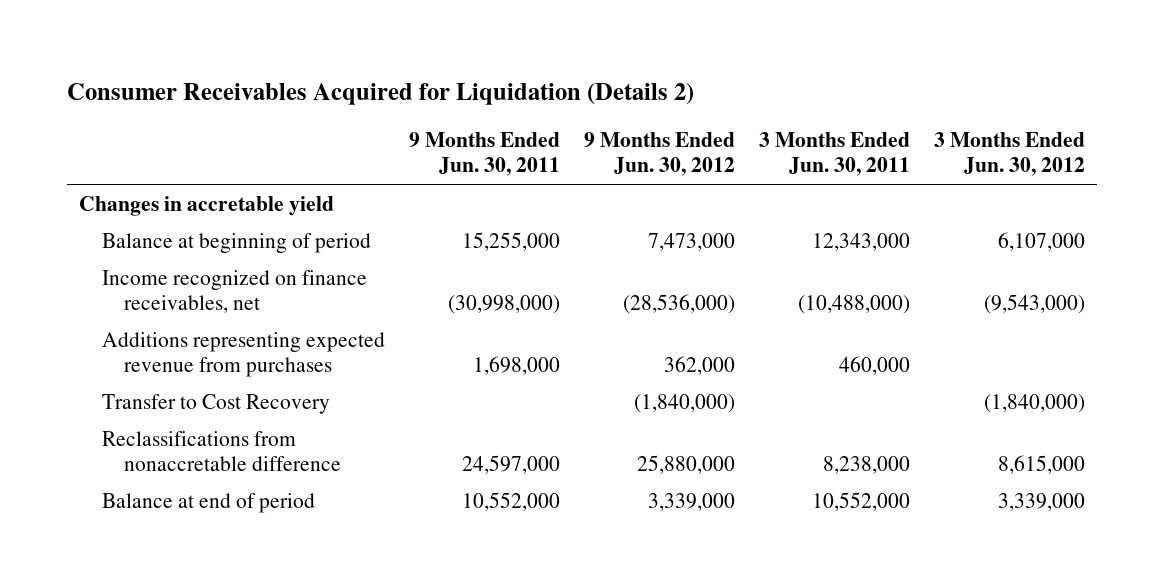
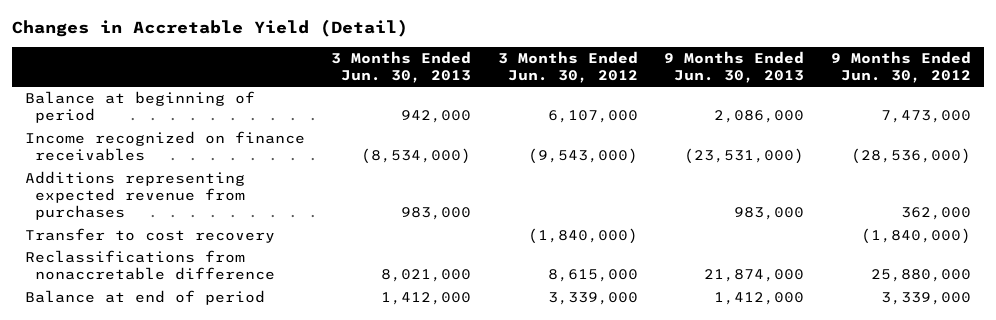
[67,83,695,106] Consumer Receivables Acquired for Liquidation (Details 2) -> [11,18,408,37] Changes in Accretable Yield (Detail)
[408,132,560,177] 9 Months Ended Jun. 30, 2011 -> none
[758,132,910,177] 3 Months Ended Jun. 30, 2011 -> none
none -> [331,50,472,83] 3 Months Ended Jun. 30, 2013
none -> [664,50,805,83] 9 Months Ended Jun. 30, 2013
[79,195,335,216] Changes in accretable yield -> none
[101,269,367,313] Income recognized on finance receivables, net -> [24,131,305,162] Income recognized on finance receivables
[101,393,330,414] Transfer to Cost Recovery -> [24,228,275,244] Transfer to cost recovery

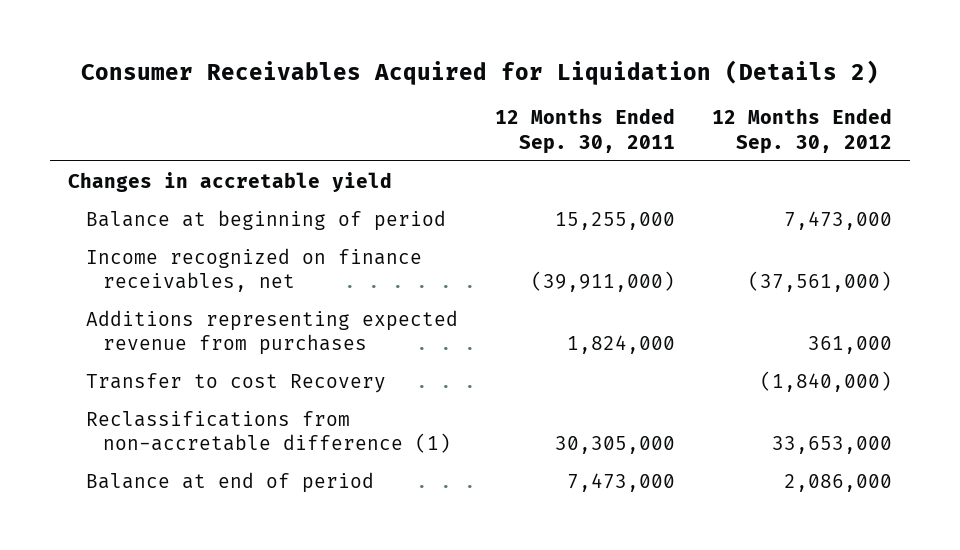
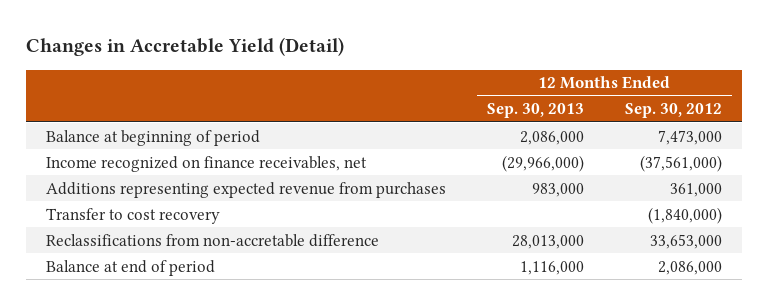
[80,59,879,85] Consumer Receivables Acquired for Liquidation (Details 2) -> [25,37,344,57] Changes in Accretable Yield (Detail)
[494,108,675,154] 12 Months Ended Sep. 30, 2011 -> none
none -> [486,103,584,119] Sep. 30, 2013
[68,171,393,192] Changes in accretable yield -> none
[85,372,386,393] Transfer to cost Recovery -> [46,207,221,224] Transfer to cost recovery
[85,410,452,453] Reclassifications from non-accretable difference (1) -> [46,233,380,247] Reclassifications from non-accretable difference

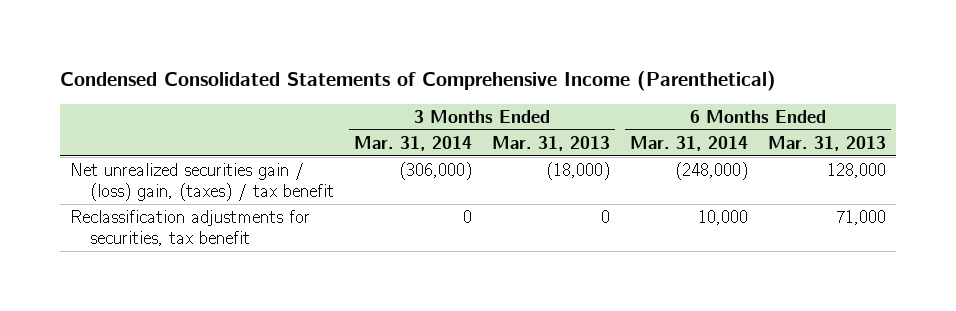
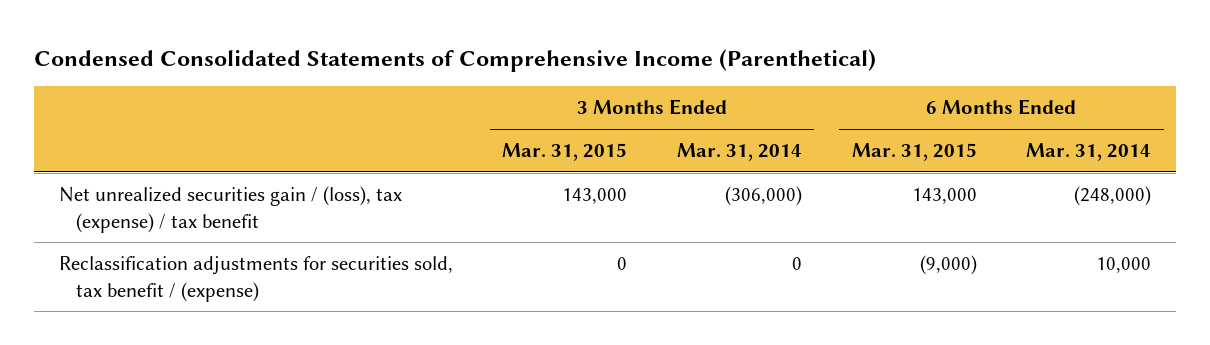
[491,135,610,151] Mar. 31, 2013 -> none
[767,135,886,151] Mar. 31, 2013 -> none
none -> [502,143,628,162] Mar. 31, 2015
none -> [851,143,977,162] Mar. 31, 2015
[69,163,334,202] Net unrealized securities gain / (loss) gain, (taxes) / tax benefit -> [58,186,402,233] Net unrealized securities gain / (loss), tax (expense) / tax benefit
[69,210,310,247] Reclassification adjustments for securities, tax benefit -> [58,256,453,302] Reclassification adjustments for securities sold, tax benefit / (expense)

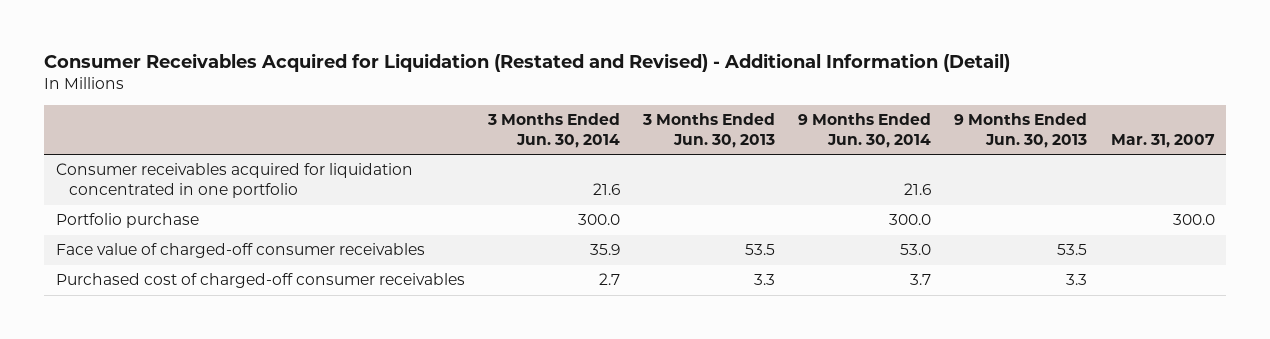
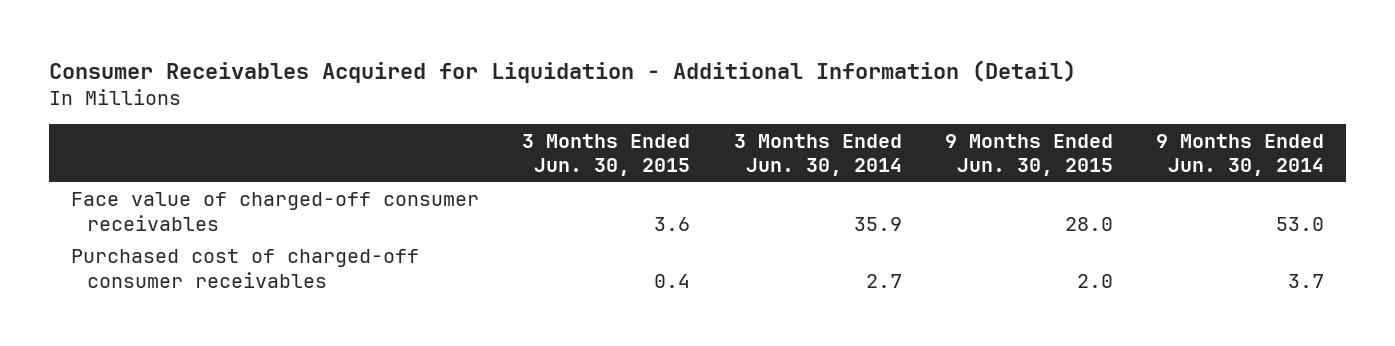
[44,53,1011,73] Consumer Receivables Acquired for Liquidation (Restated and Revised) - Additional Information (Detail) -> [49,60,1077,84] Consumer Receivables Acquired for Liquidation - Additional Information (Detail)
[642,113,776,148] 3 Months Ended Jun. 30, 2013 -> none
[954,113,1088,148] 9 Months Ended Jun. 30, 2013 -> none
[1110,133,1215,148] Mar. 31, 2007 -> none
none -> [522,133,691,177] 3 Months Ended Jun. 30, 2015
none -> [944,133,1113,177] 9 Months Ended Jun. 30, 2015
[55,163,413,198] Consumer receivables acquired for liquidation concentrated in one portfolio -> none
[55,213,199,229] Portfolio purchase -> none

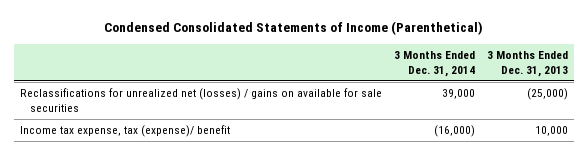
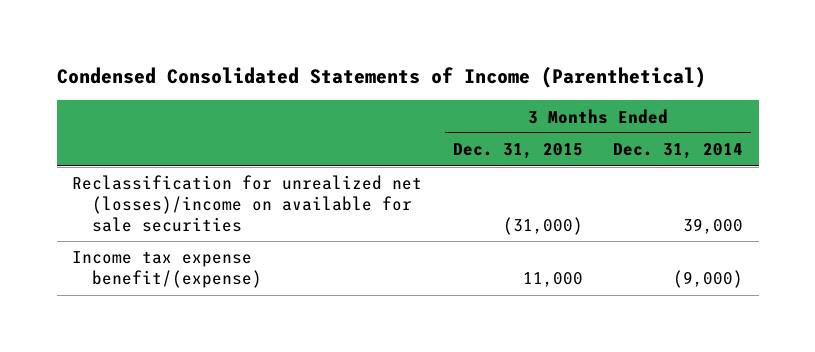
[486,51,568,77] 3 Months Ended Dec. 31, 2013 -> none
none -> [452,143,583,160] Dec. 31, 2015
[20,88,383,112] Reclassifications for unrealized net (losses) / gains on available for sale securities -> [72,175,423,233] Reclassification for unrealized net (losses)/income on available for sale securities
[20,125,231,138] Income tax expense, tax (expense)/ benefit -> [72,251,263,289] Income tax expense benefit/(expense)
[434,125,476,138] (16,000) -> [673,270,744,289] (9,000)

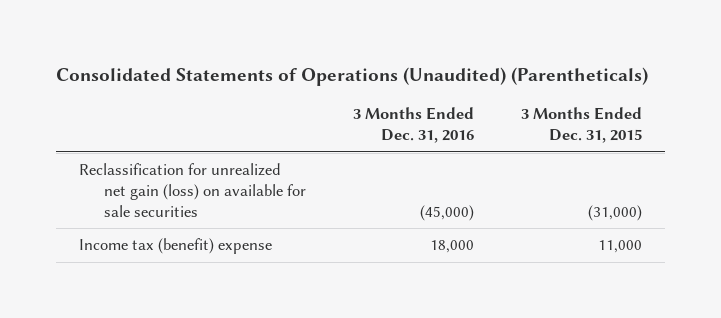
[56,67,706,89] Condensed Consolidated Statements of Income (Parenthetical) -> [55,66,648,86] Consolidated Statements of Operations (Unaudited) (Parentheticals)
[613,143,744,160] Dec. 31, 2014 -> none
none -> [353,107,475,144] 3 Months Ended Dec. 31, 2016
[72,175,423,233] Reclassification for unrealized net (losses)/income on available for sale securities -> [78,163,307,217] Reclassification for unrealized net gain (loss) on available for sale securities
[72,251,263,289] Income tax expense benefit/(expense) -> [78,238,272,255] Income tax (benefit) expense

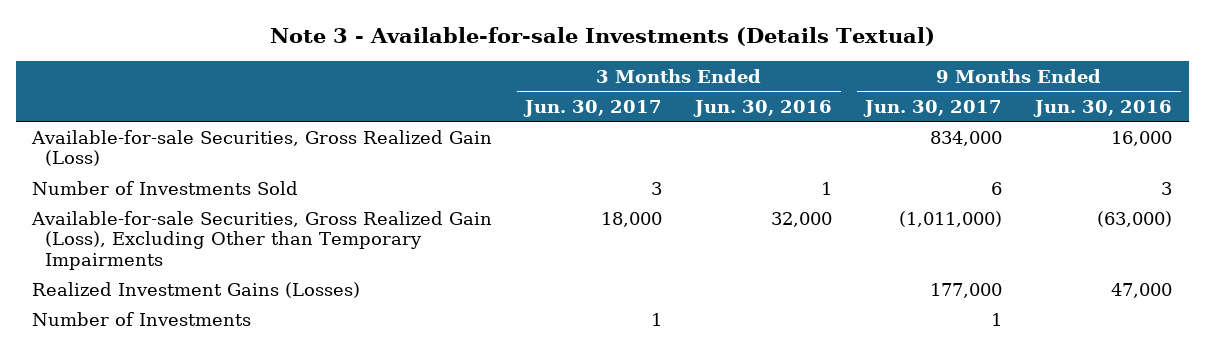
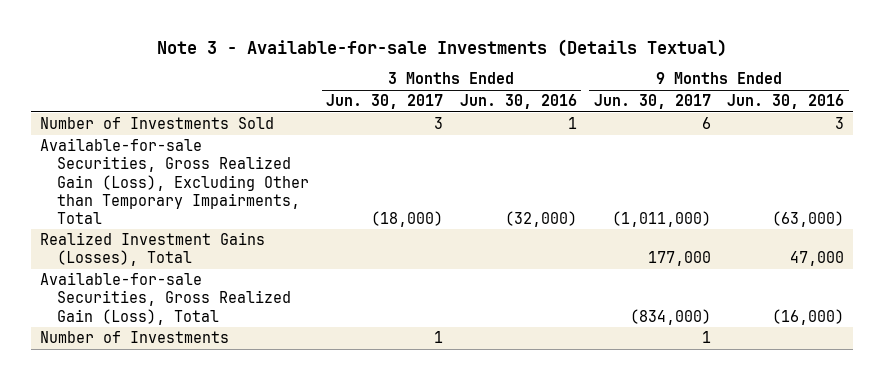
[31,129,493,167] Available-for-sale Securities, Gross Realized Gain (Loss) -> none
[31,210,493,270] Available-for-sale Securities, Gross Realized Gain (Loss), Excluding Other than Temporary Impairments -> [39,138,310,224] Available-for-sale Securities, Gross Realized Gain (Loss), Excluding Other than Temporary Impairments, Total
[601,211,663,227] 18,000 -> [370,210,443,227] (18,000)
[771,211,833,227] 32,000 -> [504,210,577,227] (32,000)
[32,281,361,298] Realized Investment Gains (Losses) -> [39,232,265,267] Realized Investment Gains (Losses), Total
none -> [39,272,292,325] Available-for-sale Securities, Gross Realized Gain (Loss), Total

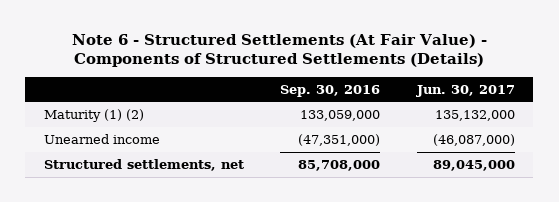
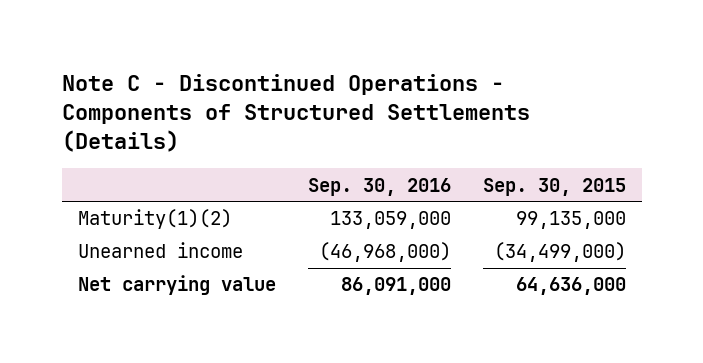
[72,33,488,68] Note 6 - Structured Settlements (At Fair Value) - Components of Structured Settlements (Details) -> [61,73,530,153] Note C - Discontinued Operations - Components of Structured Settlements (Details)
[416,84,516,97] Jun. 30, 2017 -> none
none -> [482,177,626,196] Sep. 30, 2015
[43,109,144,123] Maturity (1) (2) -> [77,209,232,230] Maturity(1)(2)
[298,134,381,147] (47,351,000) -> [318,242,451,263] (46,968,000)
[43,159,244,172] Structured settlements, net -> [77,275,276,296] Net carrying value
[298,160,381,172] 85,708,000 -> [340,277,451,296] 86,091,000

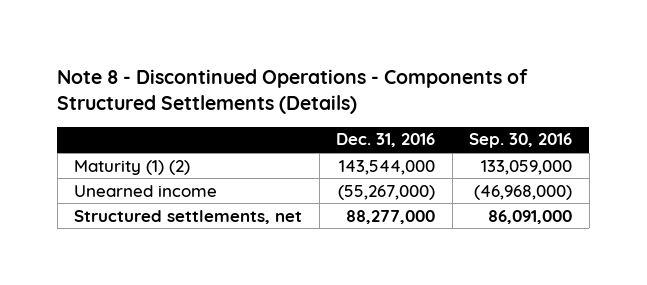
[61,73,530,153] Note C - Discontinued Operations - Components of Structured Settlements (Details) -> [57,68,529,114] Note 8 - Discontinued Operations - Components of Structured Settlements (Details)
[482,177,626,196] Sep. 30, 2015 -> none
none -> [336,133,436,148] Dec. 31, 2016
[77,209,232,230] Maturity(1)(2) -> [74,159,191,175] Maturity (1) (2)
[77,275,276,296] Net carrying value -> [74,209,303,224] Structured settlements, net

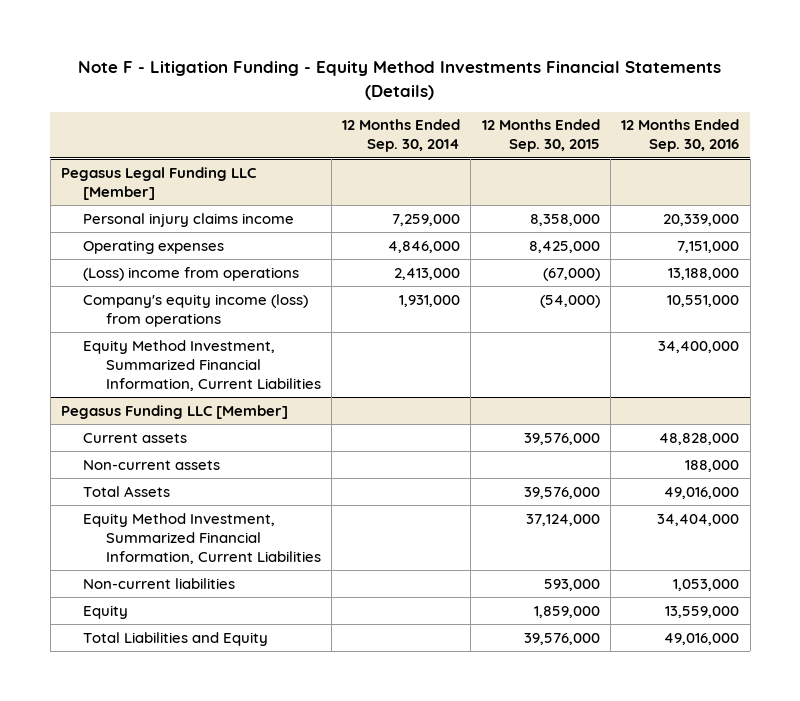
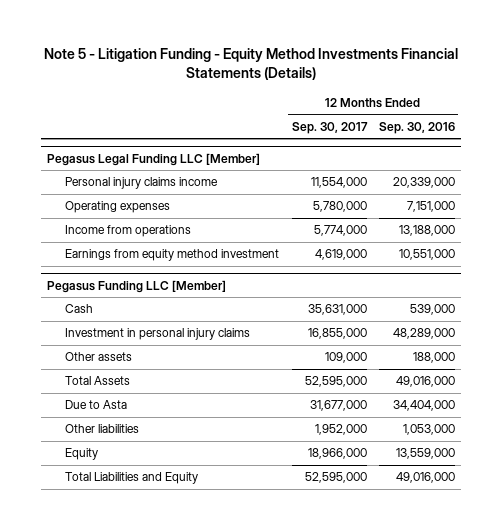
[78,61,722,100] Note F - Litigation Funding - Equity Method Investments Financial Statements (Details) -> [43,48,458,81] Note 5 - Litigation Funding - Equity Method Investments Financial Statements (Details)
[342,119,461,153] 12 Months Ended Sep. 30, 2014 -> none
[481,119,600,153] 12 Months Ended Sep. 30, 2015 -> none
none -> [291,121,368,134] Sep. 30, 2017
[83,339,321,392] Equity Method Investment, Summarized Financial Information, Current Liabilities -> none
[83,266,300,281] (Loss) income from operations -> [64,225,191,238] Income from operations
[83,293,309,327] Company's equity income (loss) from operations -> [64,249,279,262] Earnings from equity method investment
[83,432,188,443] Current assets -> none
none -> [64,304,93,314] Cash
none -> [64,328,250,341] Investment in personal injury claims
[83,459,221,470] Non-current assets -> [64,352,132,362] Other assets
[83,512,321,565] Equity Method Investment, Summarized Financial Information, Current Liabilities -> [64,400,127,410] Due to Asta
[83,577,236,589] Non-current liabilities -> [64,424,139,434] Other liabilities

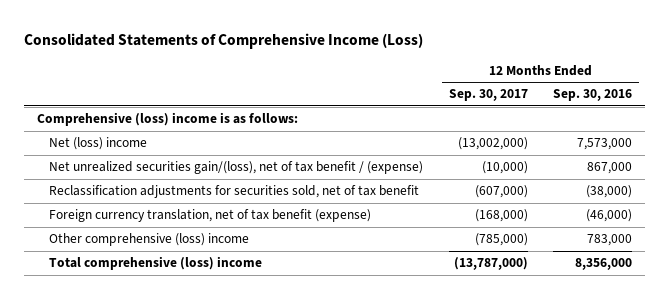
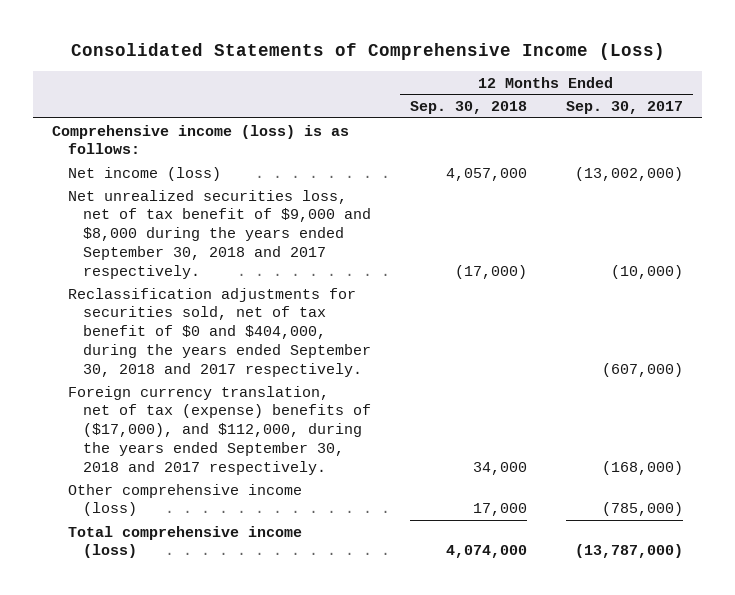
[553,89,633,102] Sep. 30, 2016 -> none
none -> [409,101,527,115] Sep. 30, 2018
[37,112,299,127] Comprehensive (loss) income is as follows: -> [52,124,350,155] Comprehensive income (loss) is as follows:
[49,137,148,151] Net (loss) income -> [67,166,221,181] Net income (loss)
[49,161,424,175] Net unrealized securities gain/(loss), net of tax benefit / (expense) -> [67,189,371,279] Net unrealized securities loss, net of tax benefit of $9,000 and $8,000 during the years ended September 30, 2018 and 2017 respectively.
[49,185,420,199] Reclassification adjustments for securities sold, net of tax benefit -> [67,287,371,377] Reclassification adjustments for securities sold, net of tax benefit of $0 and $404,000, during the years ended September 30, 2018 and 2017 respectively.
[49,209,372,223] Foreign currency translation, net of tax benefit (expense) -> [67,385,371,475] Foreign currency translation, net of tax (expense) benefits of ($17,000), and $112,000, during the years ended September 30, 2018 and 2017 respectively.
[49,233,250,247] Other comprehensive (loss) income -> [67,483,302,517] Other comprehensive income (loss)
[49,256,263,271] Total comprehensive (loss) income -> [67,525,302,559] Total comprehensive income (loss)

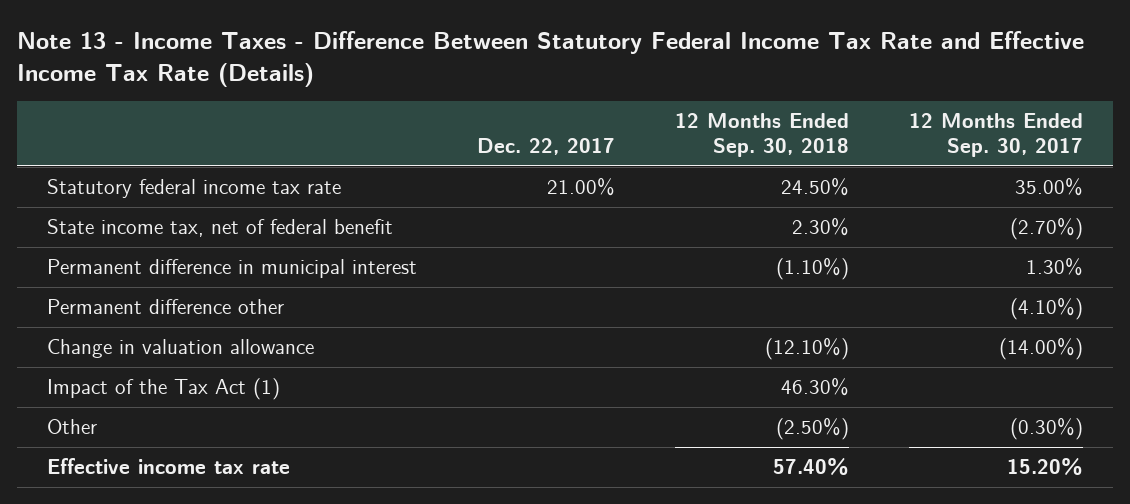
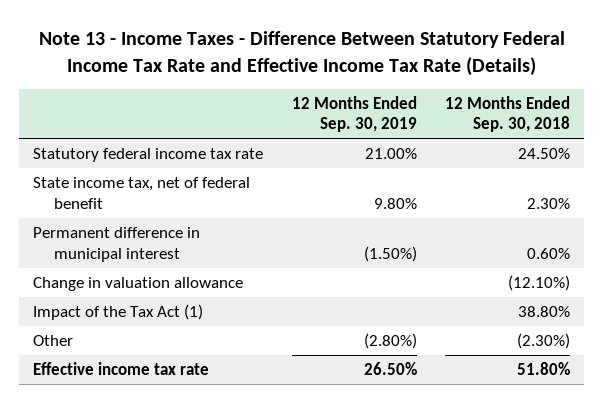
[477,138,616,156] Dec. 22, 2017 -> none
[908,112,1083,158] 12 Months Ended Sep. 30, 2017 -> none
none -> [291,95,417,133] 12 Months Ended Sep. 30, 2019
[47,298,285,314] Permanent difference other -> none
[776,257,850,280] (1.10%) -> [527,247,571,259] 0.60%
[781,377,850,396] 46.30% -> [518,306,571,318] 38.80%
[776,417,850,440] (2.50%) -> [517,333,571,350] (2.30%)
[773,457,850,475] 57.40% -> [517,362,571,376] 51.80%

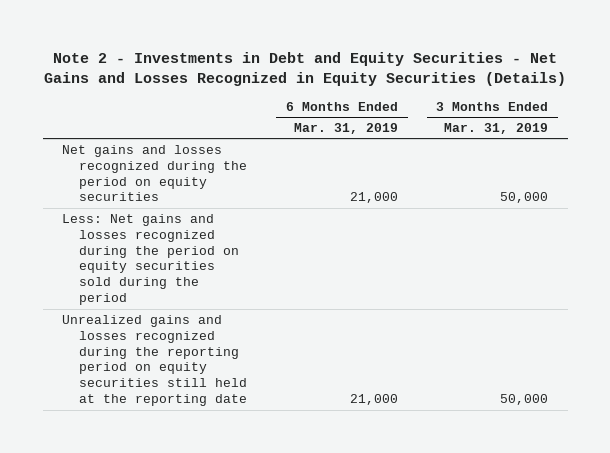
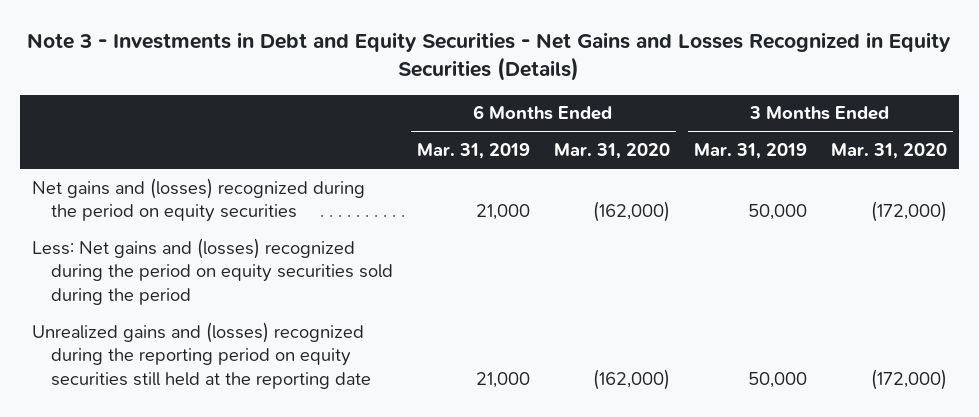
[44,51,567,87] Note 2 - Investments in Debt and Equity Securities - Net Gains and Losses Recognized in Equity Securities (Details) -> [27,32,952,82] Note 3 - Investments in Debt and Equity Securities - Net Gains and Losses Recognized in Equity Securities (Details)
none -> [553,143,670,160] Mar. 31, 2020
none -> [830,143,947,160] Mar. 31, 2020
[61,144,248,202] Net gains and losses recognized during the period on equity securities -> [31,177,365,223] Net gains and (losses) recognized during the period on equity securities
[61,213,240,306] Less: Net gains and losses recognized during the period on equity securities sold during the period -> [31,237,393,305] Less: Net gains and (losses) recognized during the period on equity securities sold during the period
[61,314,248,407] Unrealized gains and losses recognized during the reporting period on equity securities still held at the reporting date -> [31,321,371,389] Unrealized gains and (losses) recognized during the reporting period on equity securities still held at the reporting date

